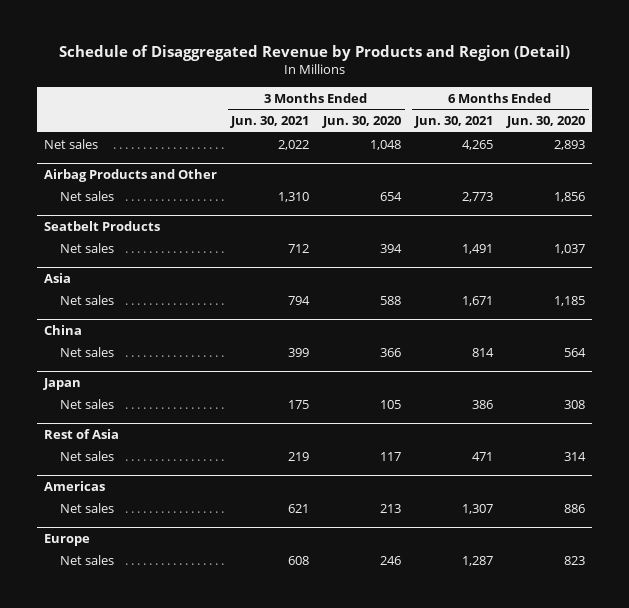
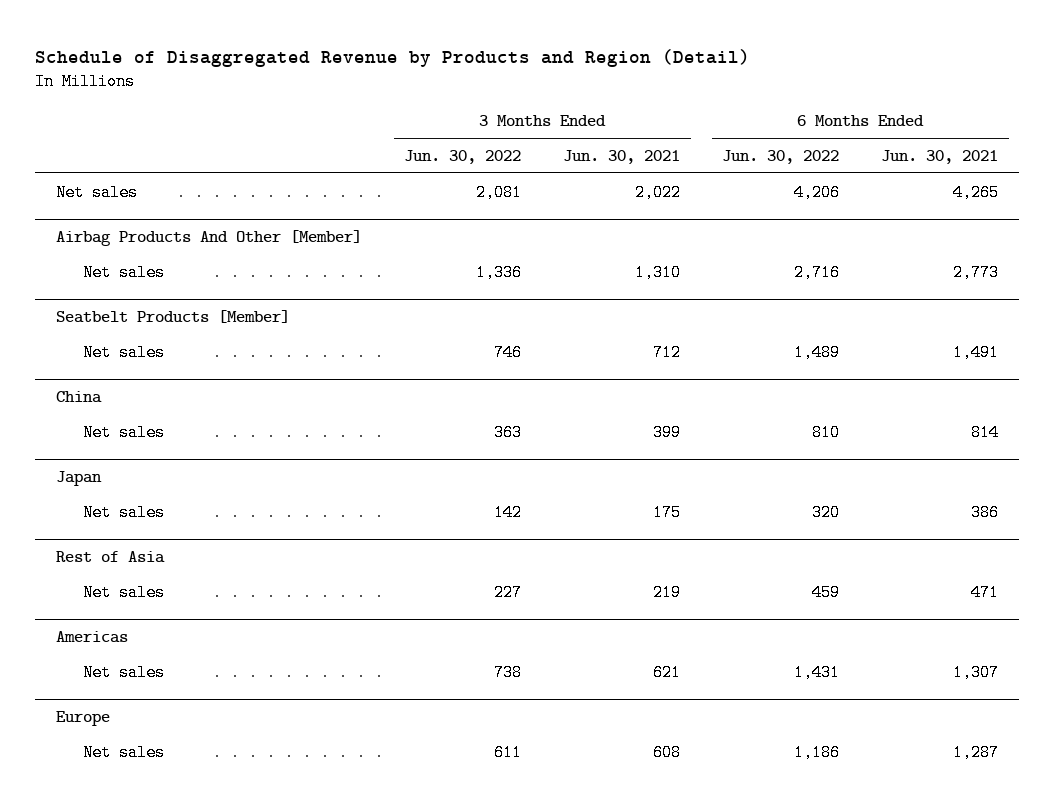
[322,116,402,129] Jun. 30, 2020 -> none
[506,116,586,129] Jun. 30, 2020 -> none
none -> [404,150,522,165] Jun. 30, 2022
none -> [722,150,840,165] Jun. 30, 2022
[43,168,217,182] Airbag Products and Other -> [56,230,363,247] Airbag Products And Other [Member]
[43,220,160,231] Seatbelt Products -> [56,310,291,324] Seatbelt Products [Member]
[43,272,71,283] Asia -> none
[60,294,115,305] Net sales -> none

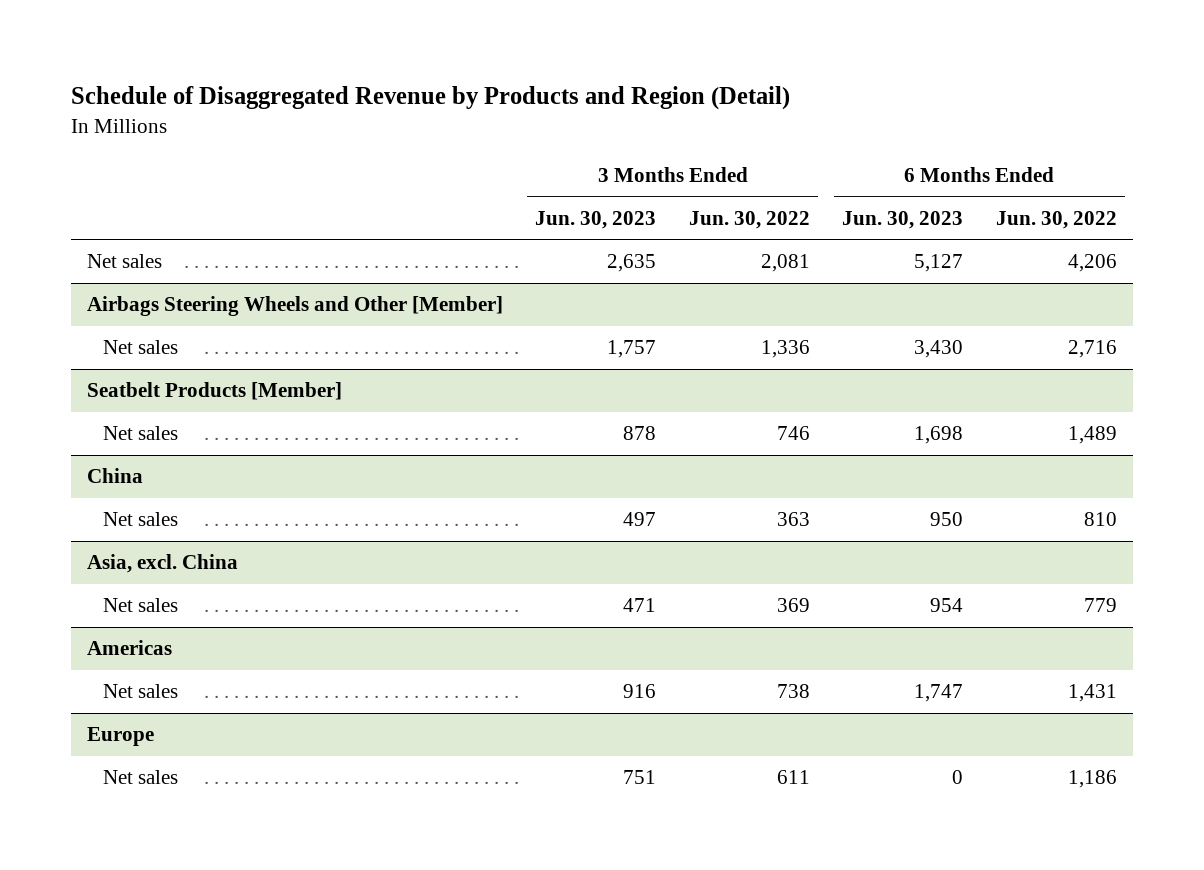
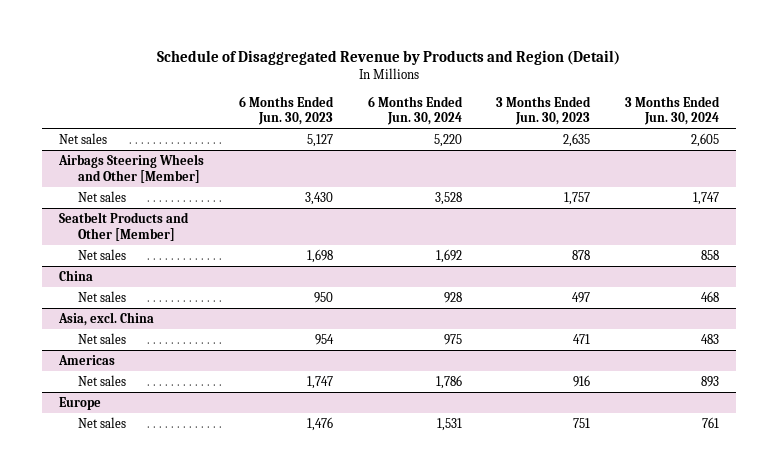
[688,210,810,229] Jun. 30, 2022 -> none
[995,210,1117,229] Jun. 30, 2022 -> none
none -> [367,95,463,126] 6 Months Ended Jun. 30, 2024
none -> [624,95,720,126] 3 Months Ended Jun. 30, 2024
[87,382,343,401] Seatbelt Products [Member] -> [59,211,190,241] Seatbelt Products and Other [Member]
[952,770,964,785] 0 -> [306,416,333,431] 1,476

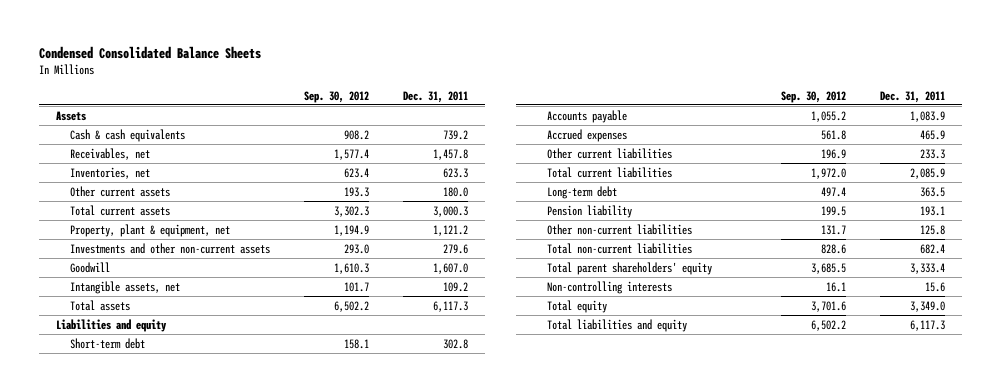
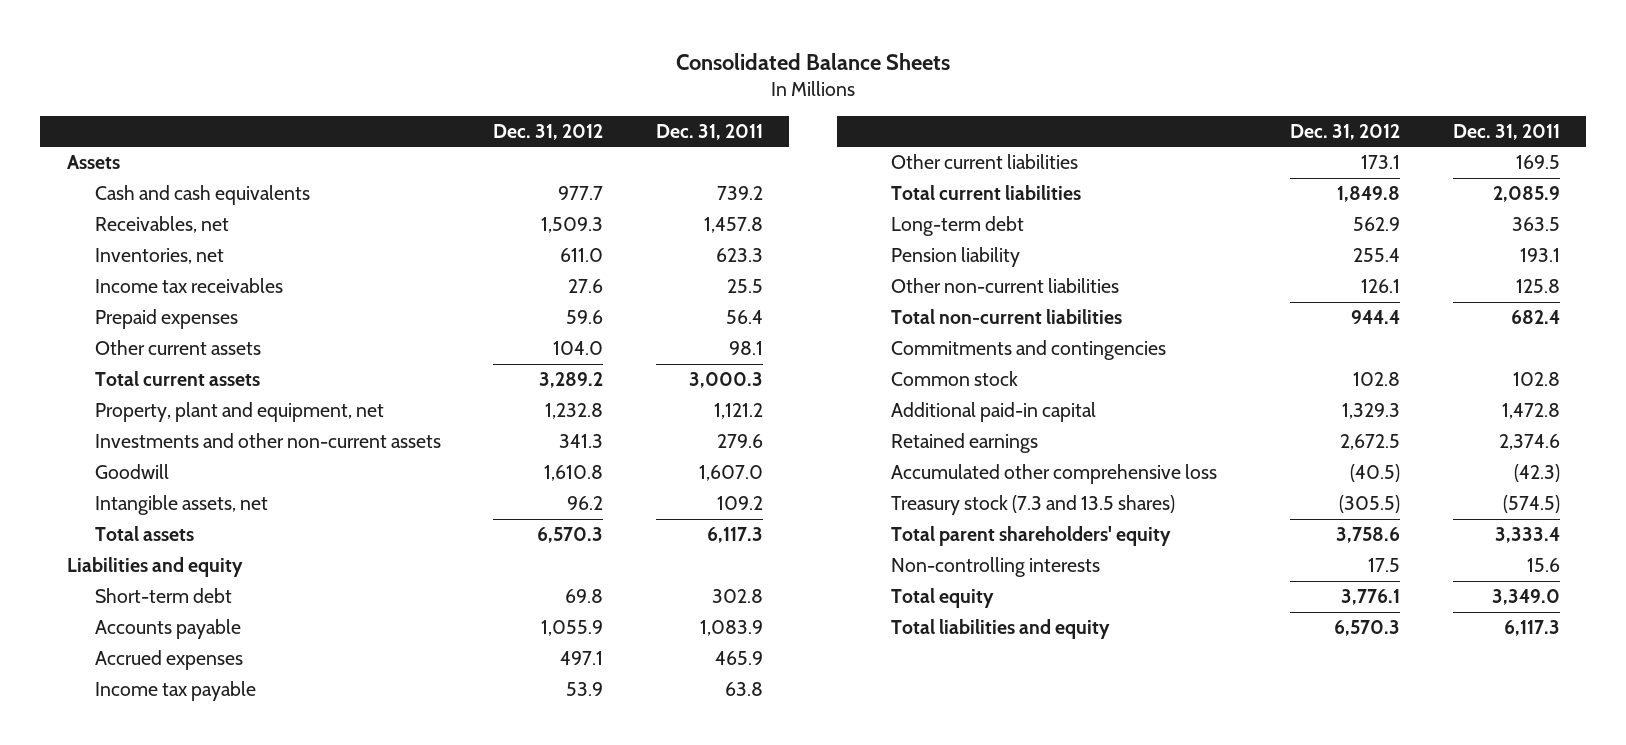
[38,45,261,59] Condensed Consolidated Balance Sheets -> [676,53,951,71] Consolidated Balance Sheets
[304,90,370,103] Sep. 30, 2012 -> none
none -> [493,123,604,140] Dec. 31, 2012
[70,128,186,142] Cash & cash equivalents -> [94,185,310,206] Cash and cash equivalents
none -> [94,278,283,294] Income tax receivables
none -> [94,309,238,330] Prepaid expenses
[443,186,469,197] 180.0 -> [728,341,763,356] 98.1
[70,223,231,237] Property, plant & equipment, net -> [94,402,384,423] Property, plant and equipment, net
none -> [94,681,256,702] Income tax payable
[920,148,946,159] 233.3 -> [1515,155,1560,170] 169.5
none -> [891,340,1167,361] Commitments and contingencies
none -> [891,371,1019,387] Common stock
none -> [891,402,1097,423] Additional paid-in capital
none -> [891,433,1039,454] Retained earnings
none -> [891,464,1218,485] Accumulated other comprehensive loss
none -> [891,495,1176,516] Treasury stock (7.3 and 13.5 shares)

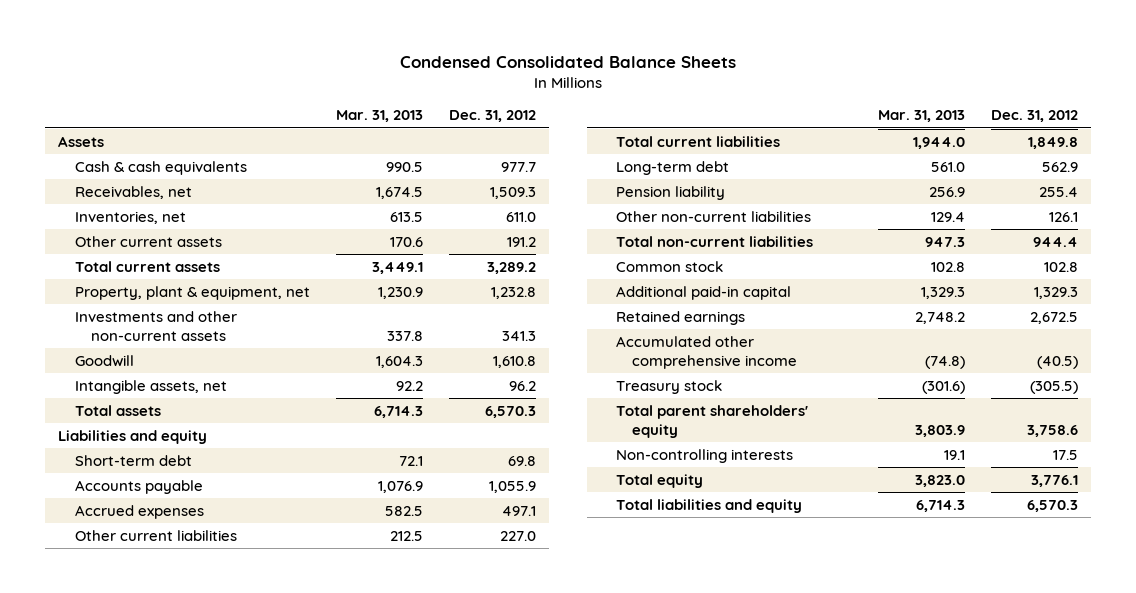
[676,53,951,71] Consolidated Balance Sheets -> [400,55,737,68] Condensed Consolidated Balance Sheets
[655,123,763,140] Dec. 31, 2011 -> none
none -> [335,110,423,123] Mar. 31, 2013
[94,185,310,206] Cash and cash equivalents -> [74,160,247,175] Cash & cash equivalents
[94,278,283,294] Income tax receivables -> none
[94,309,238,330] Prepaid expenses -> none
[553,341,604,356] 104.0 -> [507,236,537,247] 191.2
[94,402,384,423] Property, plant and equipment, net -> [74,285,310,300] Property, plant & equipment, net
[94,681,256,702] Income tax payable -> none
[1361,155,1401,170] 173.1 -> [500,530,537,541] 227.0
[891,340,1167,361] Commitments and contingencies -> none
[891,464,1218,485] Accumulated other comprehensive loss -> [616,335,798,369] Accumulated other comprehensive income
[891,495,1176,516] Treasury stock (7.3 and 13.5 shares) -> [616,379,723,394] Treasury stock

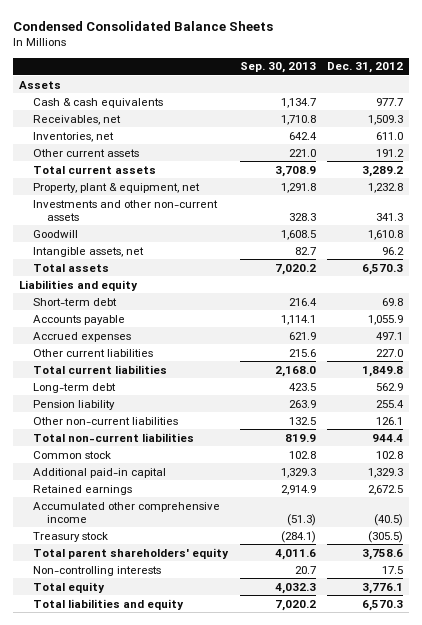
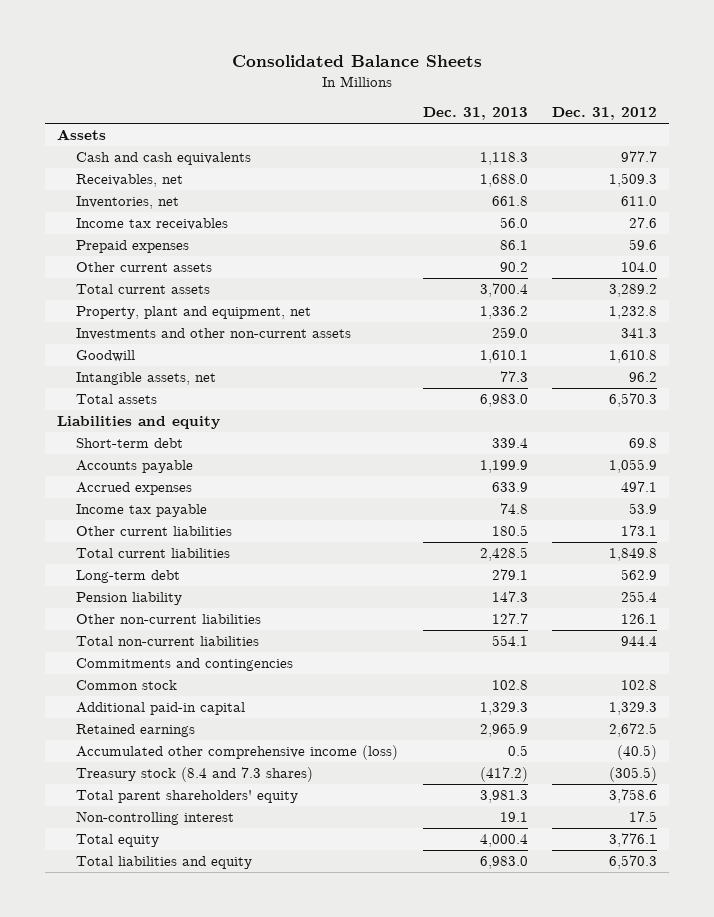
[13,20,274,31] Condensed Consolidated Balance Sheets -> [231,55,482,68] Consolidated Balance Sheets
[239,62,316,74] Sep. 30, 2013 -> none
none -> [422,107,528,121] Dec. 31, 2013
[32,97,163,108] Cash & cash equivalents -> [76,151,252,165] Cash and cash equivalents
none -> [76,217,229,230] Income tax receivables
none -> [76,239,190,253] Prepaid expenses
[376,148,405,157] 191.2 -> [620,261,657,272] 104.0
[32,182,200,193] Property, plant & equipment, net -> [76,305,312,319] Property, plant and equipment, net
none -> [76,503,208,517] Income tax payable
[376,348,404,357] 227.0 -> [620,524,657,536] 173.1
none -> [76,657,294,671] Commitments and contingencies
[32,501,220,523] Accumulated other comprehensive income -> [76,744,399,760] Accumulated other comprehensive income (loss)
[32,531,108,542] Treasury stock -> [76,766,314,782] Treasury stock (8.4 and 7.3 shares)
[32,565,161,576] Non-controlling interests -> [76,810,235,825] Non-controlling interest

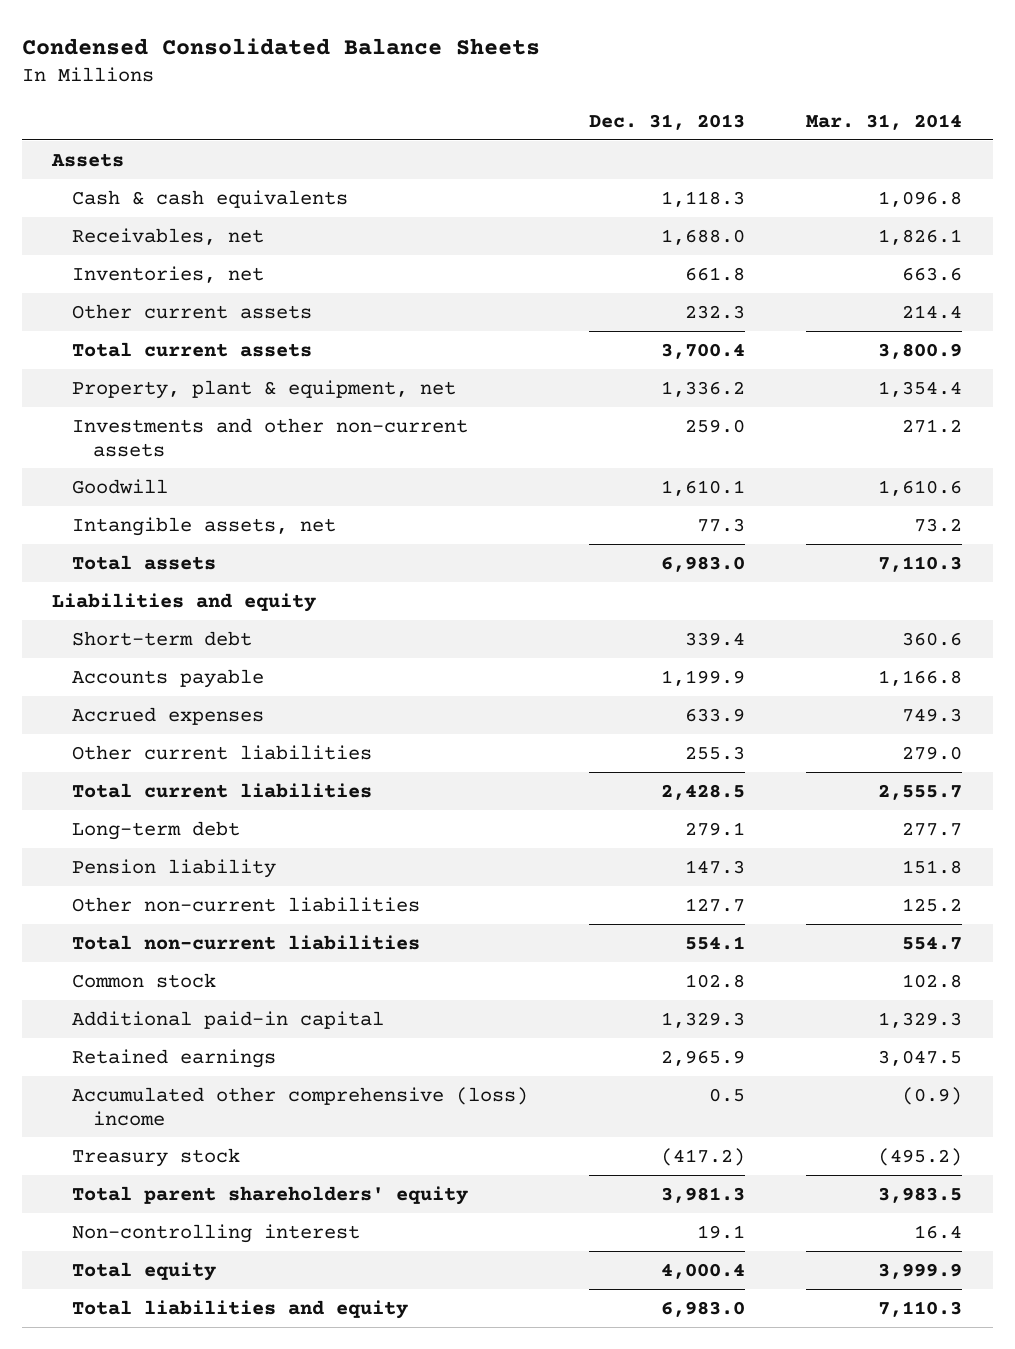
[231,55,482,68] Consolidated Balance Sheets -> [21,37,540,55] Condensed Consolidated Balance Sheets
[551,107,657,121] Dec. 31, 2012 -> none
none -> [806,113,963,130] Mar. 31, 2014
[76,151,252,165] Cash and cash equivalents -> [72,189,349,208] Cash & cash equivalents
[76,217,229,230] Income tax receivables -> none
[76,239,190,253] Prepaid expenses -> none
[499,261,528,272] 90.2 -> [685,304,746,319] 232.3
[76,305,312,319] Property, plant and equipment, net -> [72,379,457,399] Property, plant & equipment, net
[76,503,208,517] Income tax payable -> none
[491,524,528,536] 180.5 -> [685,745,746,760] 255.3
[76,657,294,671] Commitments and contingencies -> none
[76,744,399,760] Accumulated other comprehensive income (loss) -> [72,1086,529,1126] Accumulated other comprehensive (loss) income
[76,766,314,782] Treasury stock (8.4 and 7.3 shares) -> [72,1147,241,1167] Treasury stock

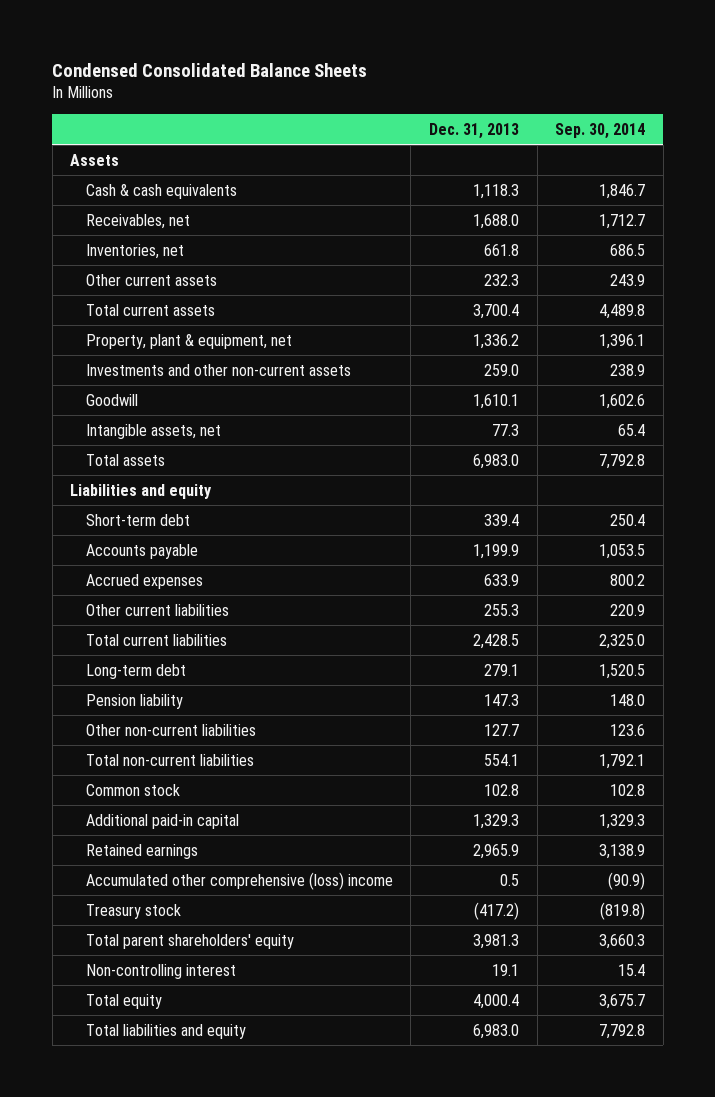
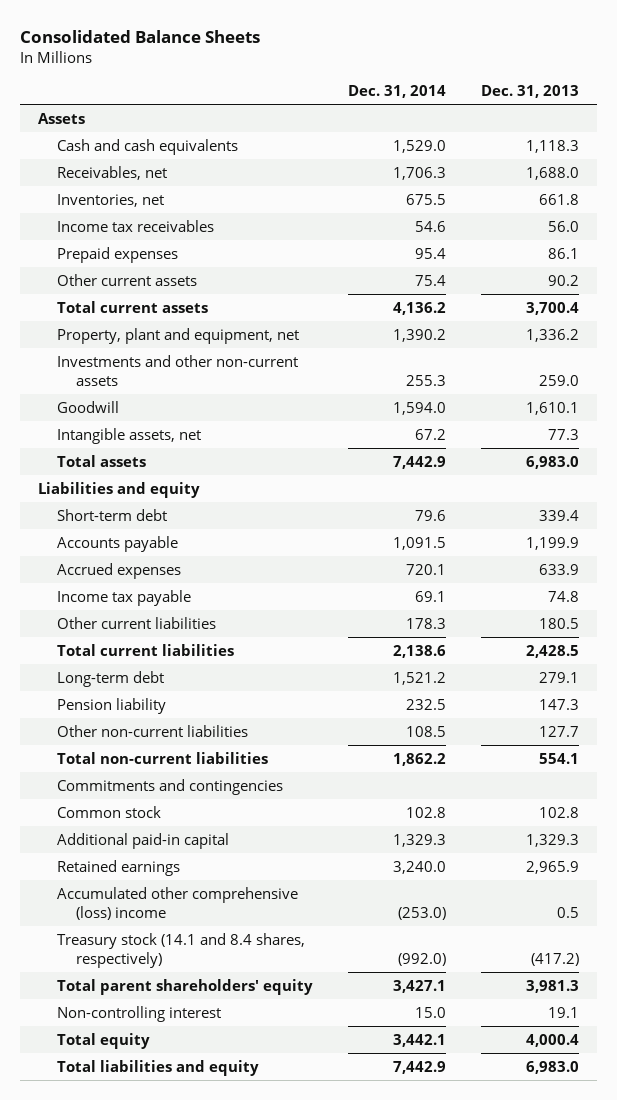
[52,62,368,77] Condensed Consolidated Balance Sheets -> [20,29,261,43] Consolidated Balance Sheets
[555,122,646,139] Sep. 30, 2014 -> none
none -> [348,84,447,98] Dec. 31, 2014
[85,183,237,199] Cash & cash equivalents -> [57,138,239,155] Cash and cash equivalents
none -> [57,219,215,232] Income tax receivables
none -> [57,246,179,263] Prepaid expenses
[483,273,519,286] 232.3 -> [548,274,580,286] 90.2
[85,333,292,349] Property, plant & equipment, net -> [57,327,300,344] Property, plant and equipment, net
none -> [57,589,192,606] Income tax payable
[483,603,519,616] 255.3 -> [539,617,580,629] 180.5
none -> [57,778,284,795] Commitments and contingencies
[85,903,181,919] Treasury stock -> [57,932,306,968] Treasury stock (14.1 and 8.4 shares, respectively)

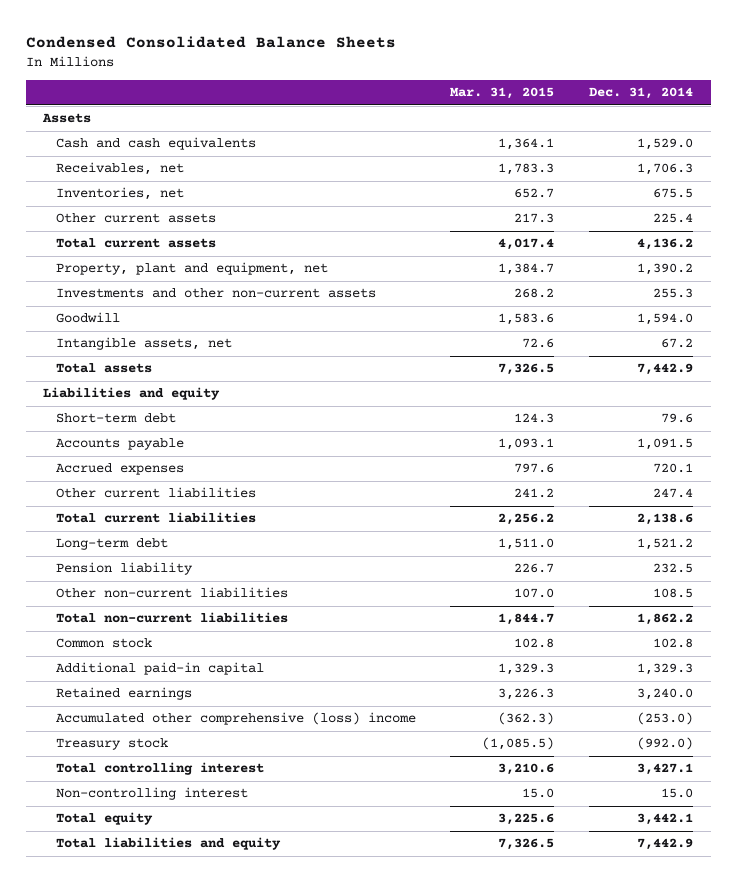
[20,29,261,43] Consolidated Balance Sheets -> [25,36,396,49] Condensed Consolidated Balance Sheets
[481,84,580,98] Dec. 31, 2013 -> none
none -> [450,87,555,100] Mar. 31, 2015
[57,219,215,232] Income tax receivables -> none
[57,246,179,263] Prepaid expenses -> none
[415,274,447,286] 75.4 -> [653,213,694,224] 225.4
[57,589,192,606] Income tax payable -> none
[406,617,447,629] 178.3 -> [653,488,694,499] 247.4
[57,778,284,795] Commitments and contingencies -> none
[57,932,306,968] Treasury stock (14.1 and 8.4 shares, respectively) -> [55,738,168,751] Treasury stock
[57,978,314,995] Total parent shareholders' equity -> [55,762,264,776] Total controlling interest

